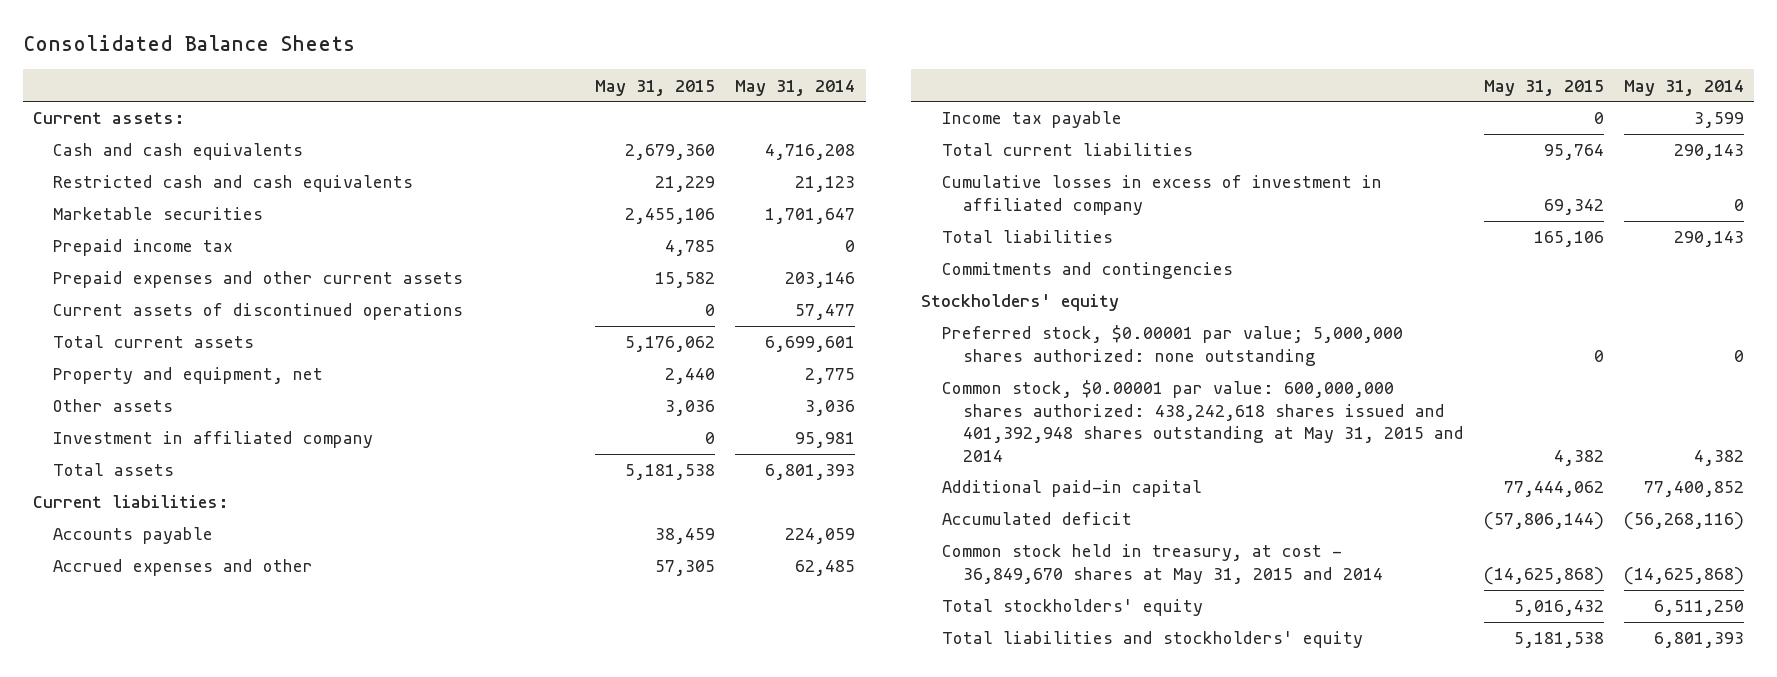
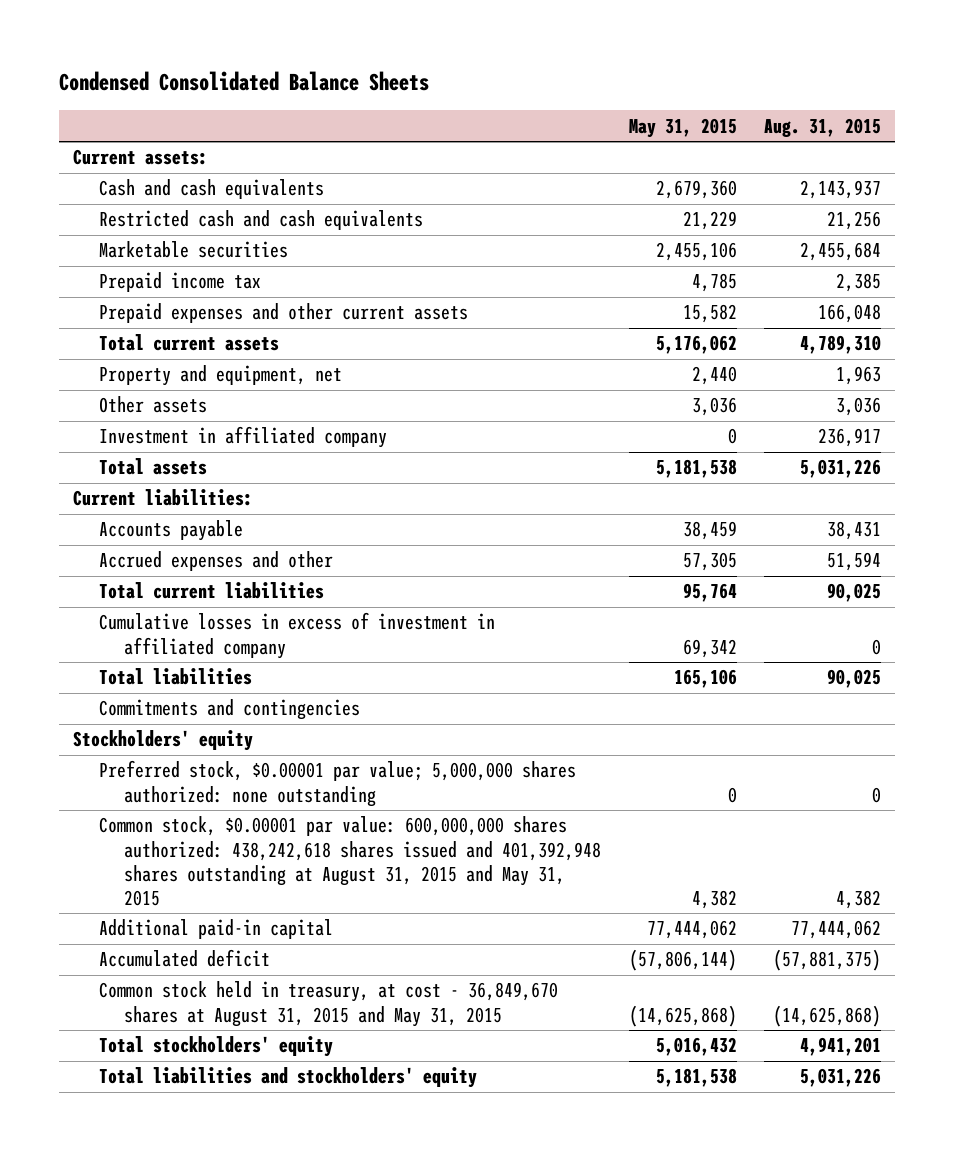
[22,34,355,51] Consolidated Balance Sheets -> [59,71,430,92] Condensed Consolidated Balance Sheets
[735,79,856,96] May 31, 2014 -> none
none -> [764,117,882,137] Aug. 31, 2015
[53,303,464,321] Current assets of discontinued operations -> none
[941,111,1122,129] Income tax payable -> none
[941,380,1464,462] Common stock, $0.00001 par value: 600,000,000 shares authorized: 438,242,618 shares issued and 401,392,948 shares outstanding at May 31, 2015 and 2014 -> [98,816,602,906] Common stock, $0.00001 par value: 600,000,000 shares authorized: 438,242,618 shares issued and 401,392,948 shares outstanding at August 31, 2015 and May 31, 2015
[941,544,1383,584] Common stock held in treasury, at cost - 36,849,670 shares at May 31, 2015 and 2014 -> [98,981,558,1027] Common stock held in treasury, at cost - 36,849,670 shares at August 31, 2015 and May 31, 2015

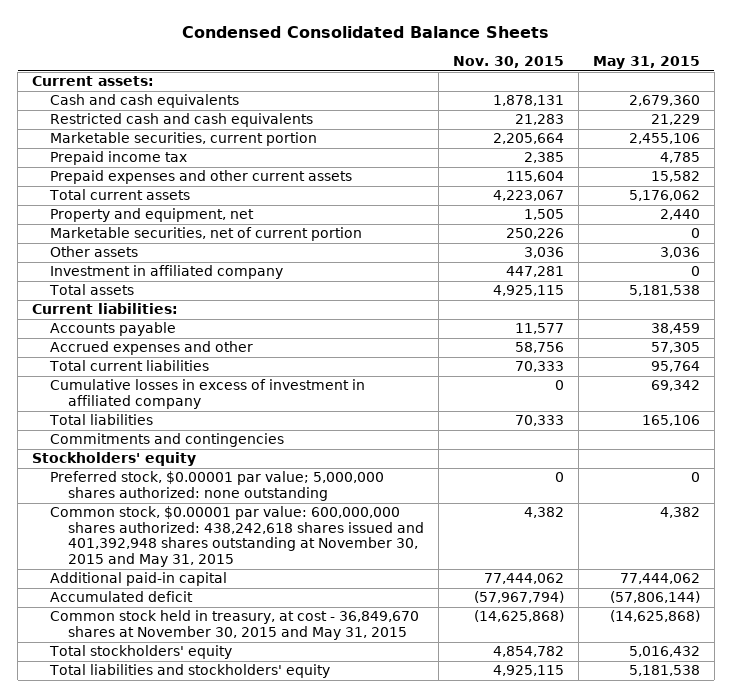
[764,117,882,137] Aug. 31, 2015 -> none
none -> [452,56,564,69] Nov. 30, 2015
[98,241,288,259] Marketable securities -> [49,132,317,147] Marketable securities, current portion
none -> [49,227,362,242] Marketable securities, net of current portion
[98,816,602,906] Common stock, $0.00001 par value: 600,000,000 shares authorized: 438,242,618 shares issued and 401,392,948 shares outstanding at August 31, 2015 and May 31, 2015 -> [49,506,424,567] Common stock, $0.00001 par value: 600,000,000 shares authorized: 438,242,618 shares issued and 401,392,948 shares outstanding at November 30, 2015 and May 31, 2015
[98,981,558,1027] Common stock held in treasury, at cost - 36,849,670 shares at August 31, 2015 and May 31, 2015 -> [49,610,419,640] Common stock held in treasury, at cost - 36,849,670 shares at November 30, 2015 and May 31, 2015

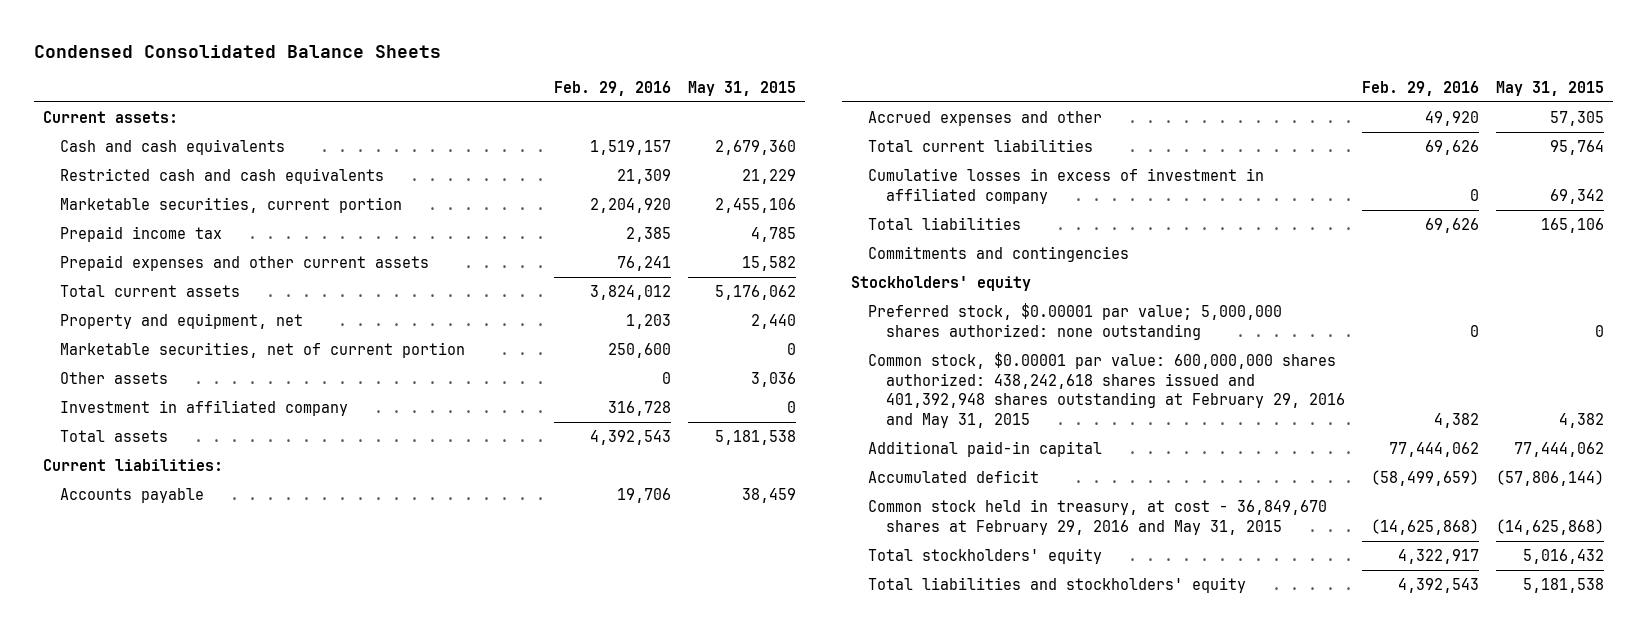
[452,56,564,69] Nov. 30, 2015 -> none
none -> [553,80,671,96] Feb. 29, 2016
[49,506,424,567] Common stock, $0.00001 par value: 600,000,000 shares authorized: 438,242,618 shares issued and 401,392,948 shares outstanding at November 30, 2015 and May 31, 2015 -> [868,352,1345,428] Common stock, $0.00001 par value: 600,000,000 shares authorized: 438,242,618 shares issued and 401,392,948 shares outstanding at February 29, 2016 and May 31, 2015
[49,610,419,640] Common stock held in treasury, at cost - 36,849,670 shares at November 30, 2015 and May 31, 2015 -> [868,499,1328,535] Common stock held in treasury, at cost - 36,849,670 shares at February 29, 2016 and May 31, 2015

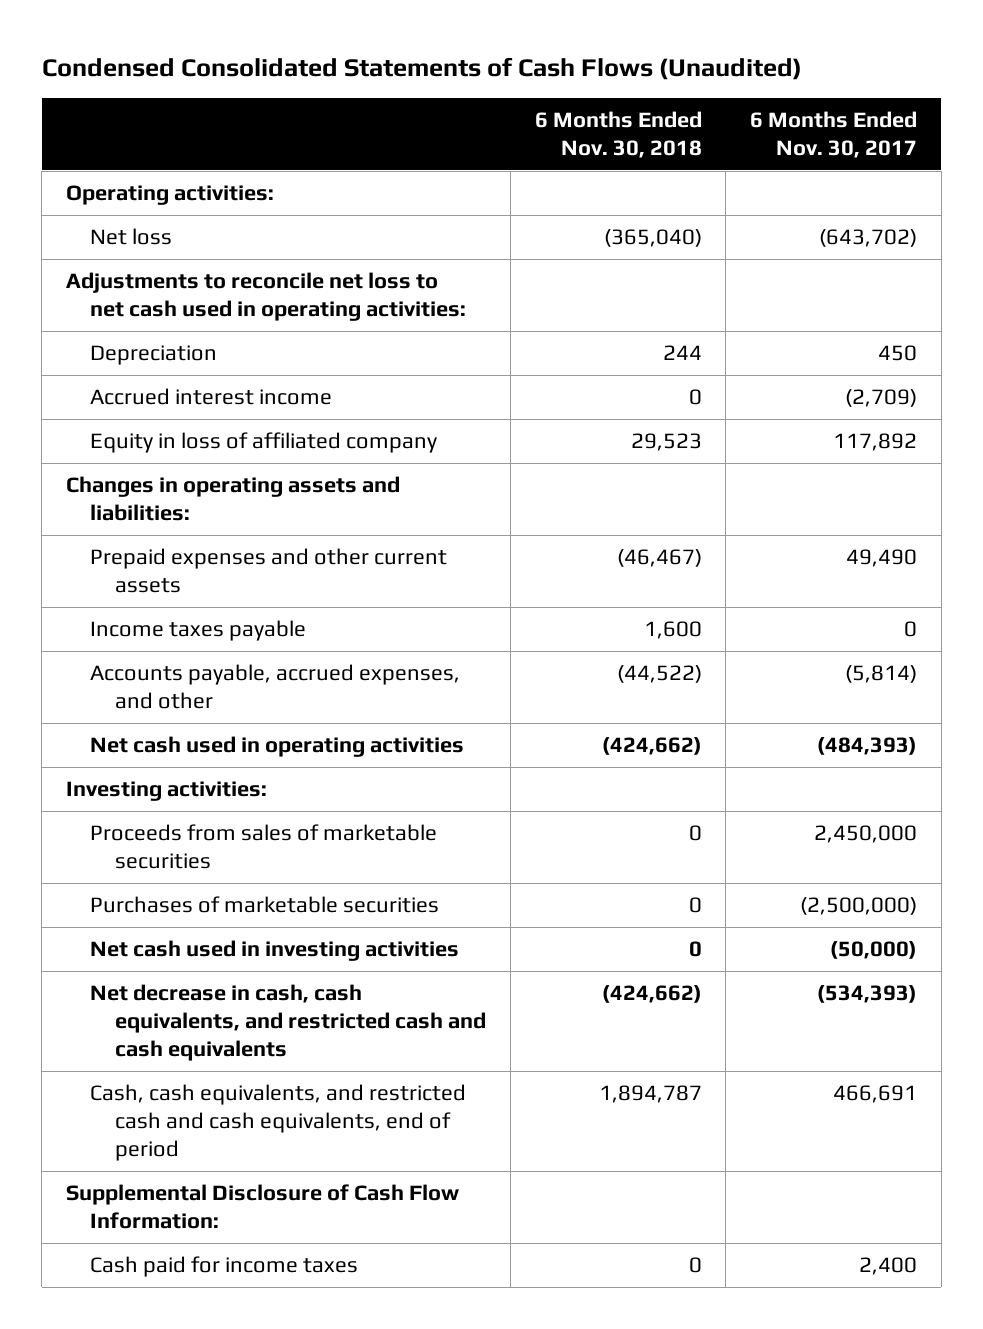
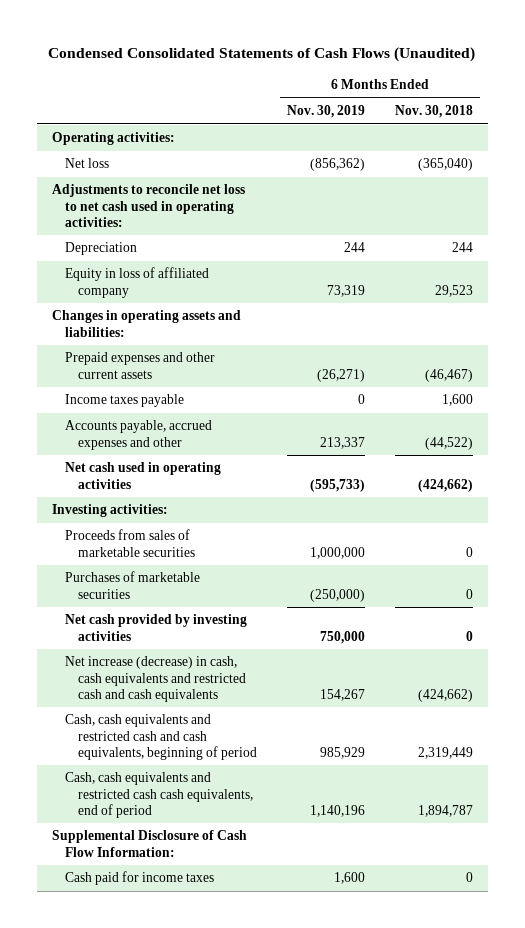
[750,111,918,158] 6 Months Ended Nov. 30, 2017 -> none
none -> [287,104,366,118] Nov. 30, 2019
[90,388,333,406] Accrued interest income -> none
[90,664,461,709] Accounts payable, accrued expenses, and other -> [64,420,212,450] Accounts payable, accrued expenses and other
[90,940,460,962] Net cash used in investing activities -> [64,614,247,641] Net cash provided by investing activities
[90,984,486,1061] Net decrease in cash, cash equivalents, and restricted cash and cash equivalents -> [64,656,247,702] Net increase (decrease) in cash, cash equivalents and restricted cash and cash equivalents
[90,1084,467,1161] Cash, cash equivalents, and restricted cash and cash equivalents, end of period -> [64,714,258,760] Cash, cash equivalents and restricted cash and cash equivalents, beginning of period
[598,1085,702,1104] 1,894,787 -> [417,746,473,759] 2,319,449
none -> [64,772,254,818] Cash, cash equivalents and restricted cash cash equivalents, end of period

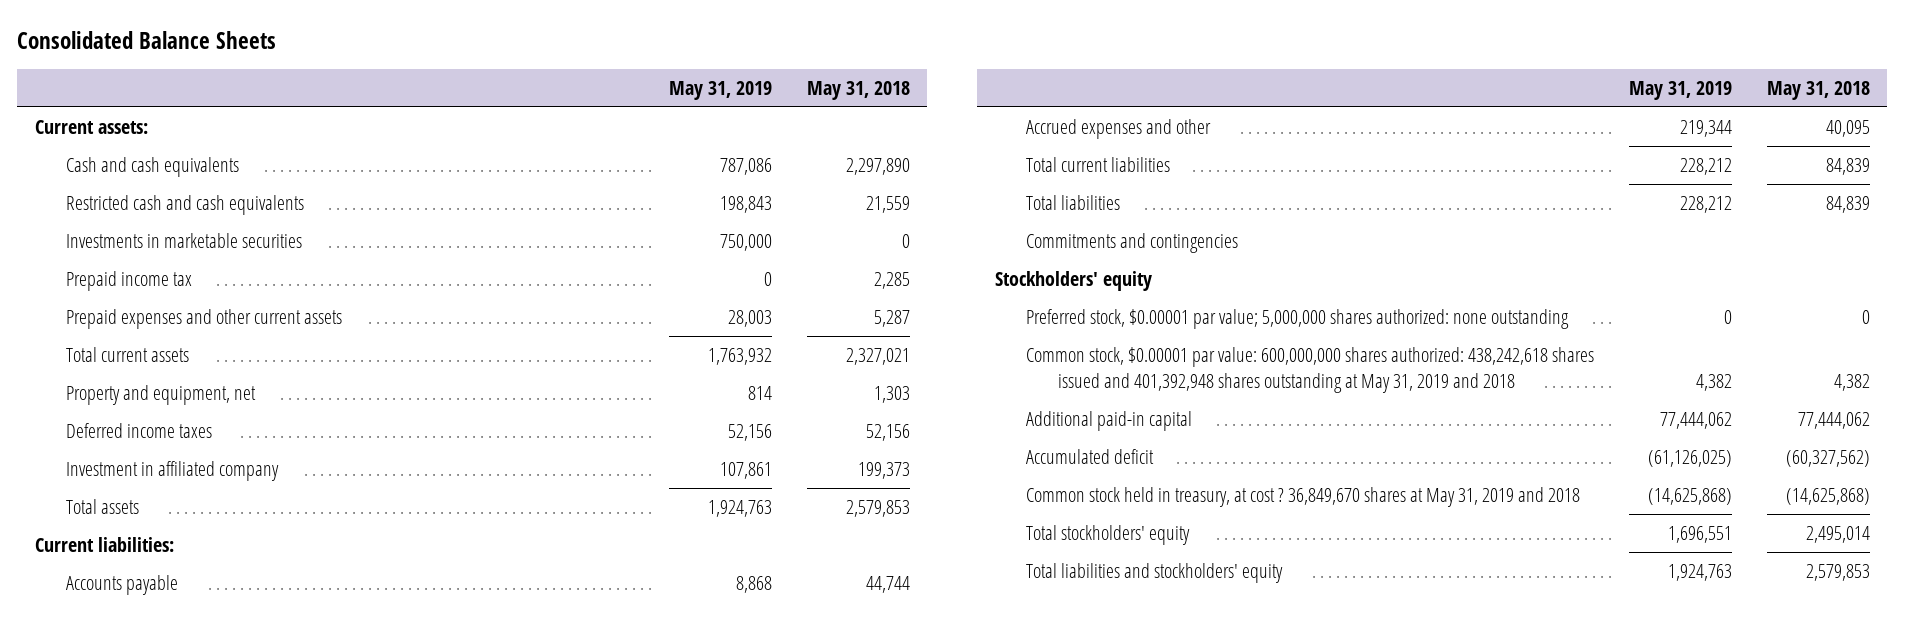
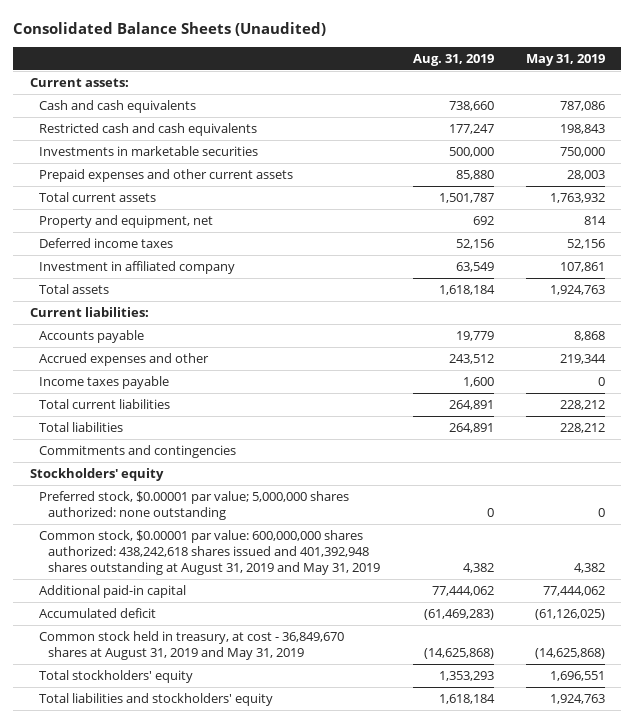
[17,30,277,49] Consolidated Balance Sheets -> [13,21,327,36] Consolidated Balance Sheets (Unaudited)
[806,81,910,101] May 31, 2018 -> none
none -> [412,53,494,66] Aug. 31, 2019
[66,271,193,292] Prepaid income tax -> none
none -> [38,376,169,390] Income taxes payable
[1026,347,1595,394] Common stock, $0.00001 par value: 600,000,000 shares authorized: 438,242,618 shares issued and 401,392,948 shares outstanding at May 31, 2019 and 2018 -> [38,530,381,576] Common stock, $0.00001 par value: 600,000,000 shares authorized: 438,242,618 shares issued and 401,392,948 shares outstanding at August 31, 2019 and May 31, 2019
[1026,487,1581,508] Common stock held in treasury, at cost ? 36,849,670 shares at May 31, 2019 and 2018 -> [38,631,344,661] Common stock held in treasury, at cost - 36,849,670 shares at August 31, 2019 and May 31, 2019

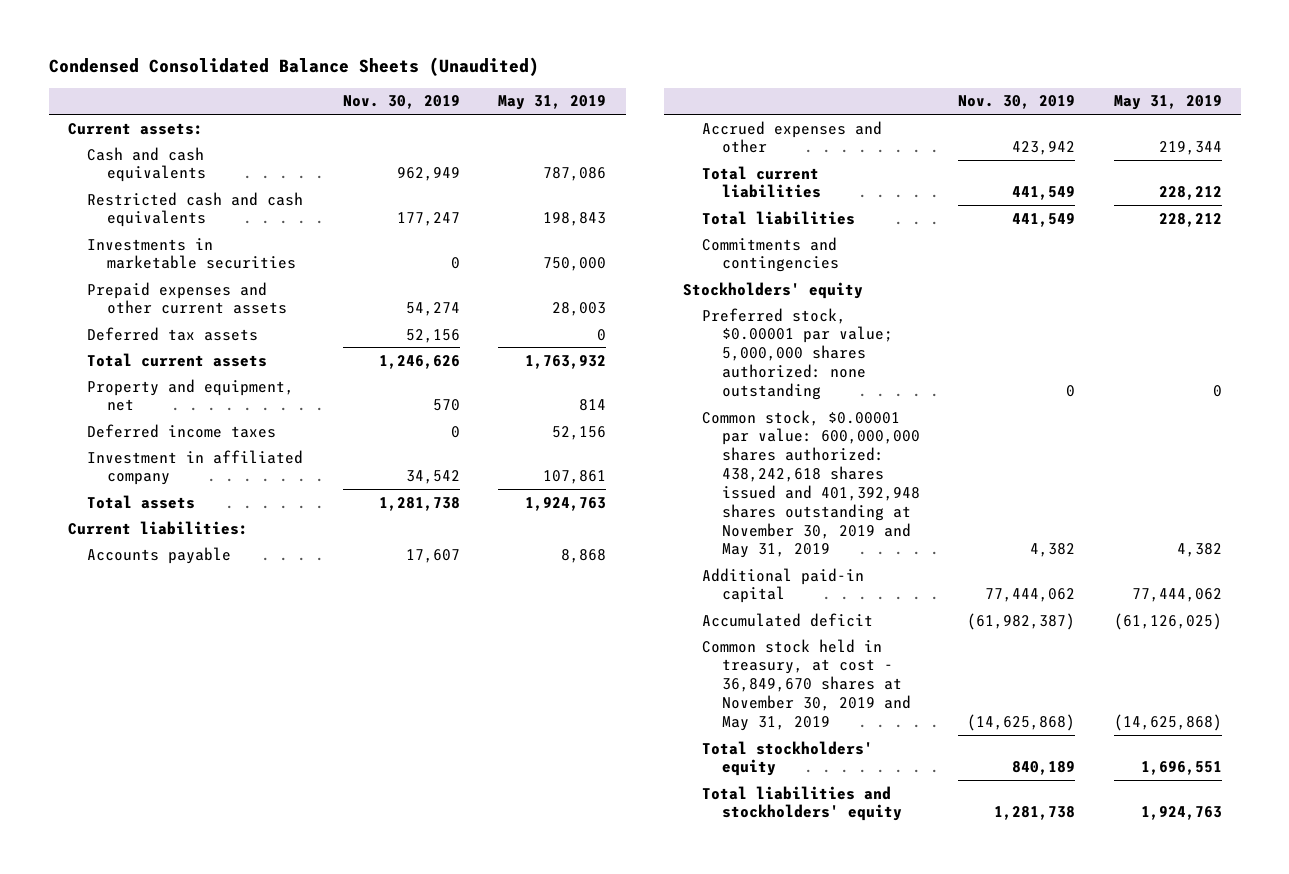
[13,21,327,36] Consolidated Balance Sheets (Unaudited) -> [48,57,539,77] Condensed Consolidated Balance Sheets (Unaudited)
[412,53,494,66] Aug. 31, 2019 -> none
none -> [343,95,461,110] Nov. 30, 2019
none -> [87,326,259,341] Deferred tax assets
[38,376,169,390] Income taxes payable -> none
[38,530,381,576] Common stock, $0.00001 par value: 600,000,000 shares authorized: 438,242,618 shares issued and 401,392,948 shares outstanding at August 31, 2019 and May 31, 2019 -> [702,409,920,559] Common stock, $0.00001 par value: 600,000,000 shares authorized: 438,242,618 shares issued and 401,392,948 shares outstanding at November 30, 2019 and May 31, 2019
[38,631,344,661] Common stock held in treasury, at cost - 36,849,670 shares at August 31, 2019 and May 31, 2019 -> [702,638,911,731] Common stock held in treasury, at cost - 36,849,670 shares at November 30, 2019 and May 31, 2019

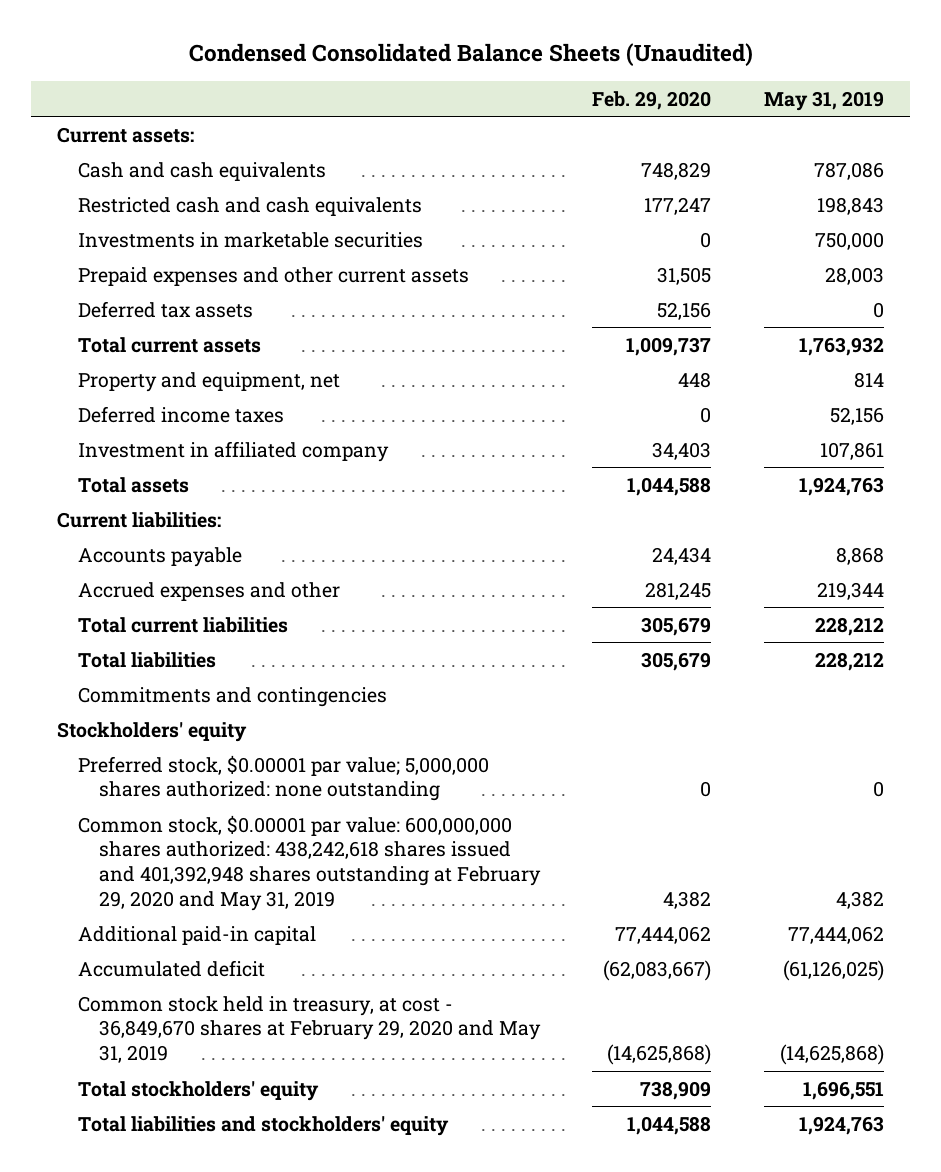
[343,95,461,110] Nov. 30, 2019 -> none
none -> [592,90,712,110] Feb. 29, 2020
[702,409,920,559] Common stock, $0.00001 par value: 600,000,000 shares authorized: 438,242,618 shares issued and 401,392,948 shares outstanding at November 30, 2019 and May 31, 2019 -> [78,814,541,911] Common stock, $0.00001 par value: 600,000,000 shares authorized: 438,242,618 shares issued and 401,392,948 shares outstanding at February 29, 2020 and May 31, 2019
[702,638,911,731] Common stock held in treasury, at cost - 36,849,670 shares at November 30, 2019 and May 31, 2019 -> [78,995,541,1063] Common stock held in treasury, at cost - 36,849,670 shares at February 29, 2020 and May 31, 2019

